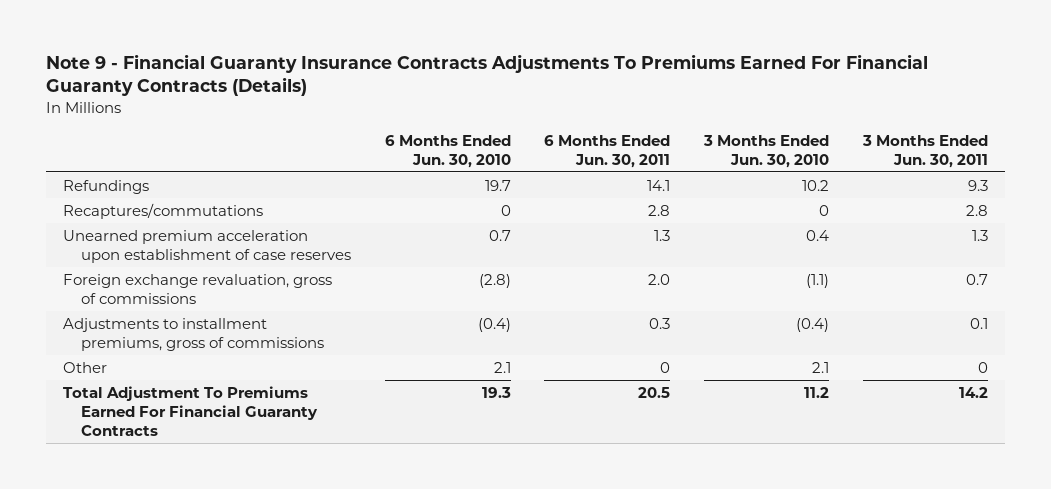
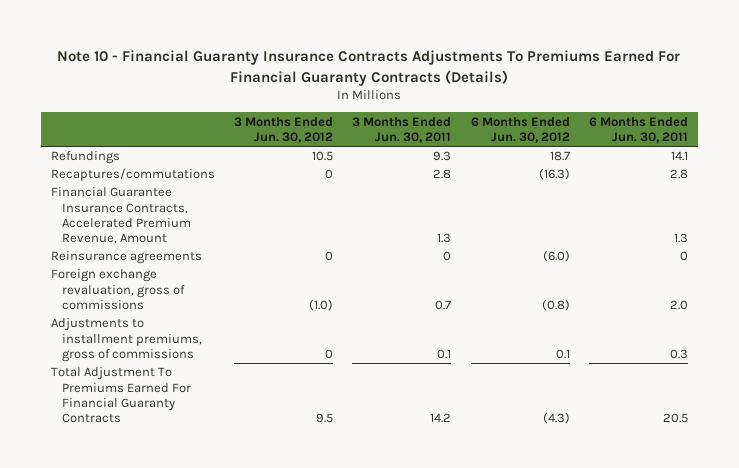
[45,54,928,97] Note 9 - Financial Guaranty Insurance Contracts Adjustments To Premiums Earned For Financial Guaranty Contracts (Details) -> [57,50,681,86] Note 10 - Financial Guaranty Insurance Contracts Adjustments To Premiums Earned For Financial Guaranty Contracts (Details)
[384,134,511,168] 6 Months Ended Jun. 30, 2010 -> none
[703,134,830,168] 3 Months Ended Jun. 30, 2010 -> none
none -> [233,116,333,143] 3 Months Ended Jun. 30, 2012
none -> [470,116,570,143] 6 Months Ended Jun. 30, 2012
[62,229,351,263] Unearned premium acceleration upon establishment of case reserves -> [50,187,191,244] Financial Guarantee Insurance Contracts, Accelerated Premium Revenue, Amount
none -> [50,251,202,265] Reinsurance agreements
[62,361,107,373] Other -> none

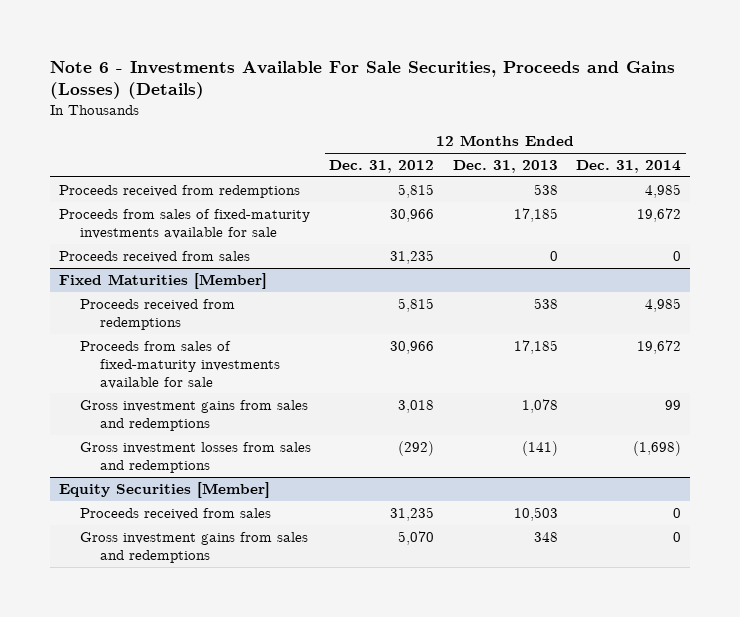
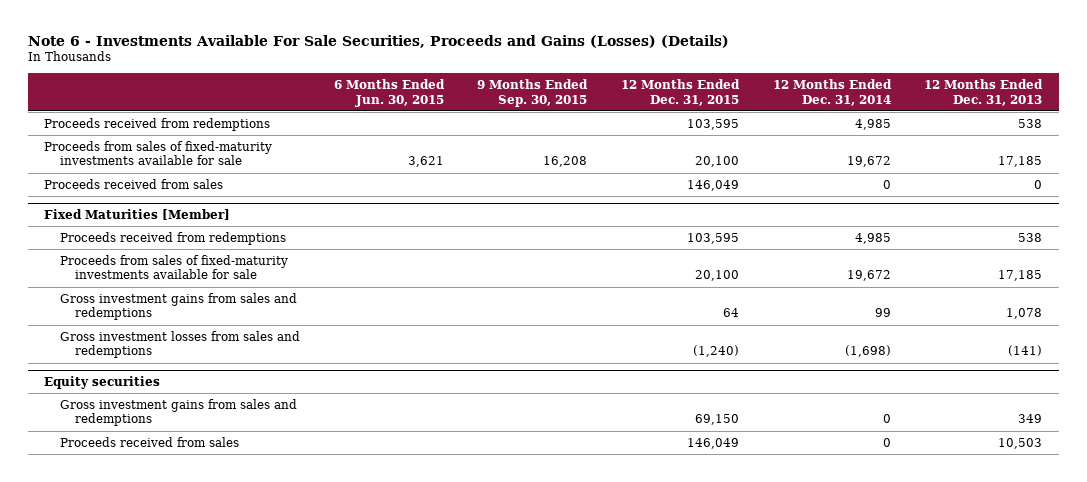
[329,159,435,173] Dec. 31, 2012 -> none
none -> [333,78,445,107] 6 Months Ended Jun. 30, 2015
none -> [477,78,589,107] 9 Months Ended Sep. 30, 2015
none -> [621,78,741,106] 12 Months Ended Dec. 31, 2015
[59,481,271,498] Equity Securities [Member] -> [44,376,161,390] Equity securities
none -> [59,398,297,427] Gross investment gains from sales and redemptions
[79,531,308,563] Gross investment gains from sales and redemptions -> none

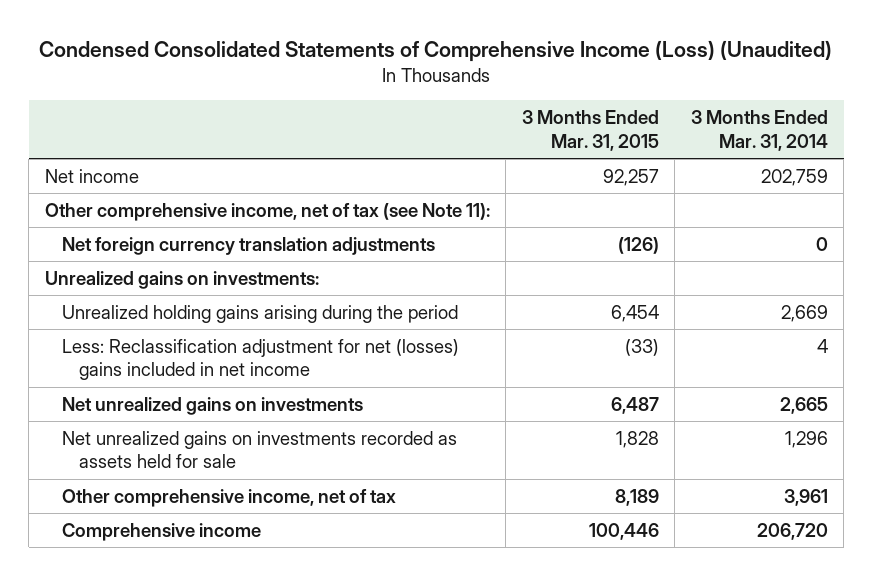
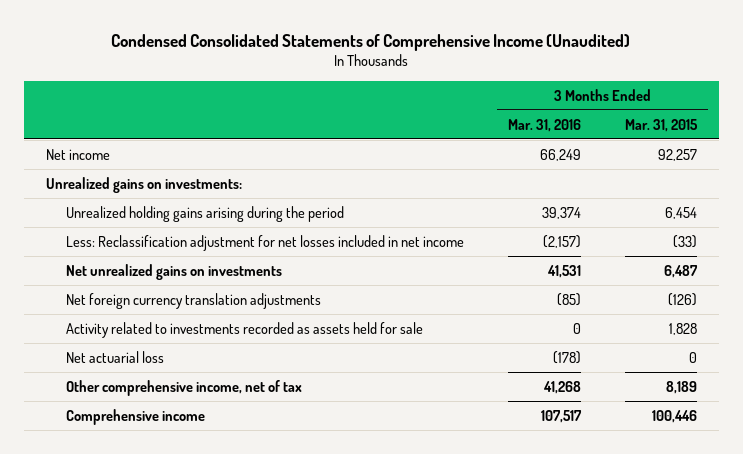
[39,40,833,63] Condensed Consolidated Statements of Comprehensive Income (Loss) (Unaudited) -> [111,33,631,51] Condensed Consolidated Statements of Comprehensive Income (Unaudited)
[690,110,828,151] 3 Months Ended Mar. 31, 2014 -> none
none -> [508,118,582,132] Mar. 31, 2016
[44,202,490,221] Other comprehensive income, net of tax (see Note 11): -> none
[61,338,459,381] Less: Reclassification adjustment for net (losses) gains included in net income -> [66,234,465,251] Less: Reclassification adjustment for net losses included in net income
[61,236,435,255] Net foreign currency translation adjustments -> [66,292,322,309] Net foreign currency translation adjustments
[61,430,457,469] Net unrealized gains on investments recorded as assets held for sale -> [66,321,424,338] Activity related to investments recorded as assets held for sale
none -> [66,350,165,363] Net actuarial loss

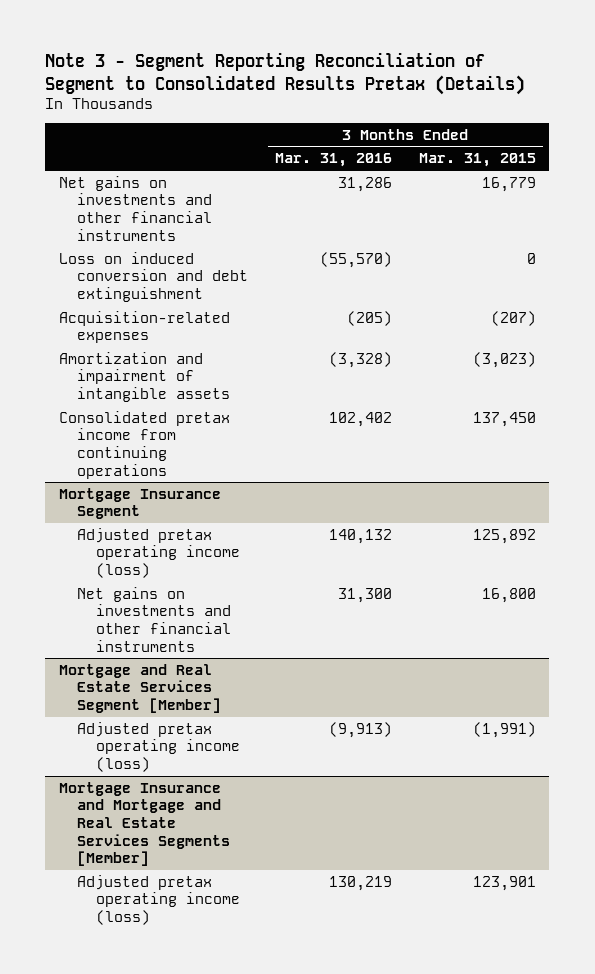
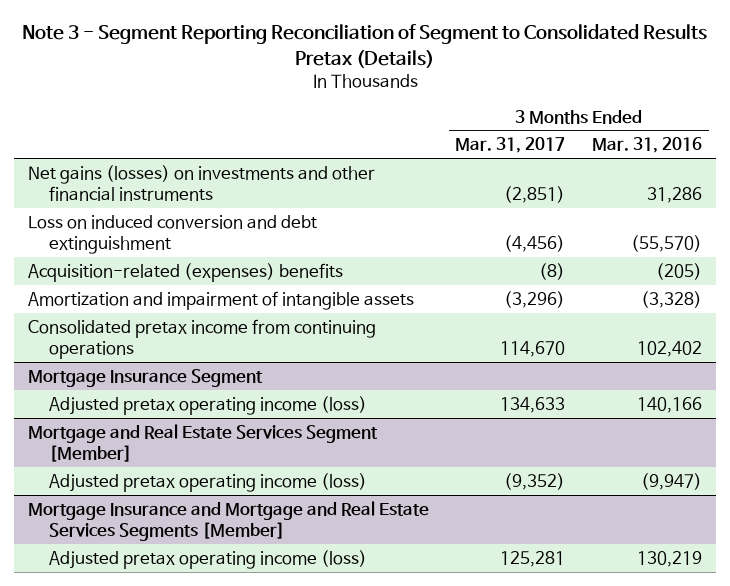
[418,153,536,168] Mar. 31, 2015 -> none
none -> [455,137,566,154] Mar. 31, 2017
[58,175,213,241] Net gains on investments and other financial instruments -> [27,164,375,201] Net gains (losses) on investments and other financial instruments
[58,310,230,344] Acquisition-related expenses -> [27,262,343,282] Acquisition-related (expenses) benefits
[77,586,232,652] Net gains on investments and other financial instruments -> none
[329,528,393,544] 140,132 -> [637,396,703,413] 140,166
[329,721,393,738] (9,913) -> [641,472,703,490] (9,947)

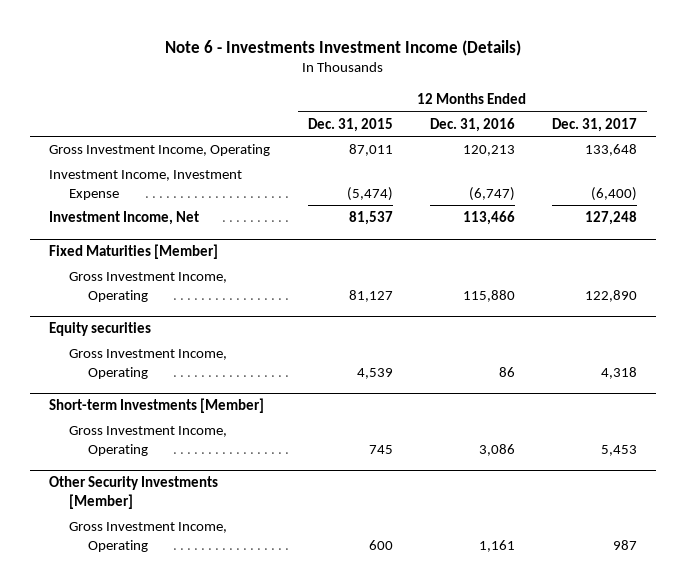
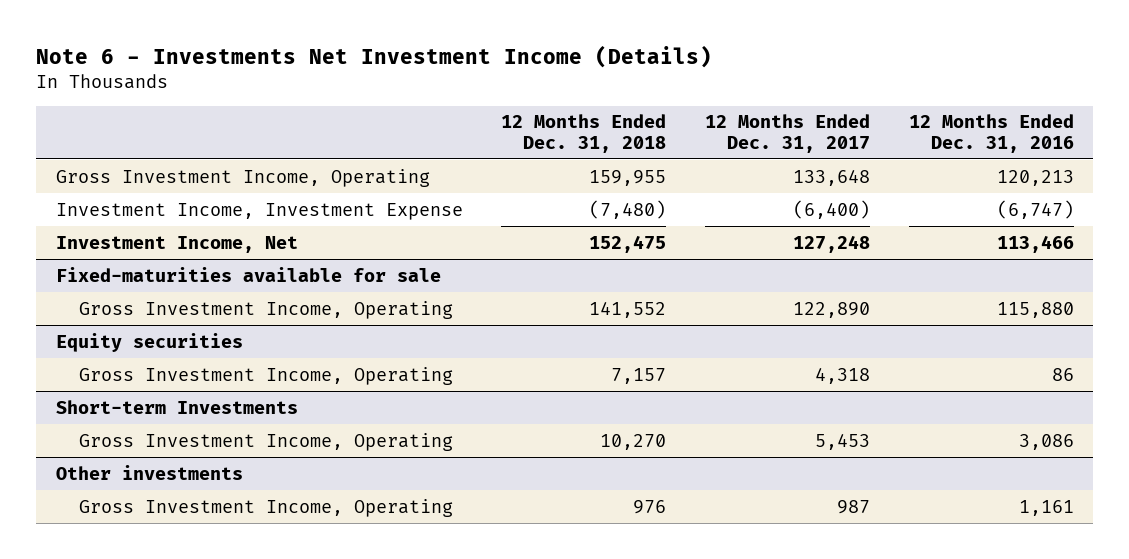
[165,39,522,56] Note 6 - Investments Investment Income (Details) -> [36,45,713,69] Note 6 - Investments Net Investment Income (Details)
[307,117,393,132] Dec. 31, 2015 -> none
none -> [501,114,667,153] 12 Months Ended Dec. 31, 2018
[49,244,219,260] Fixed Maturities [Member] -> [55,266,441,282] Fixed-maturities available for sale
[49,398,265,414] Short-term Investments [Member] -> [55,399,298,414] Short-term Investments
[49,476,219,510] Other Security Investments [Member] -> [55,464,243,480] Other investments

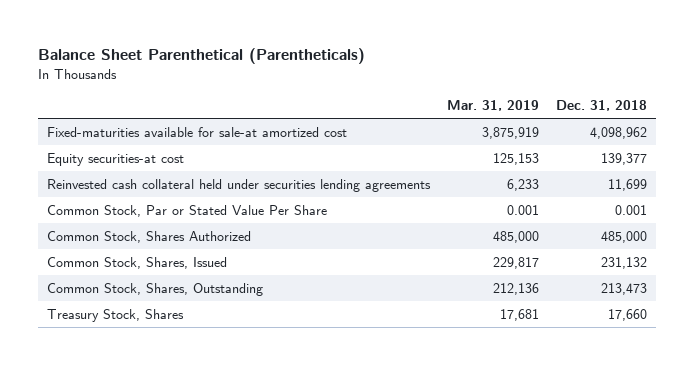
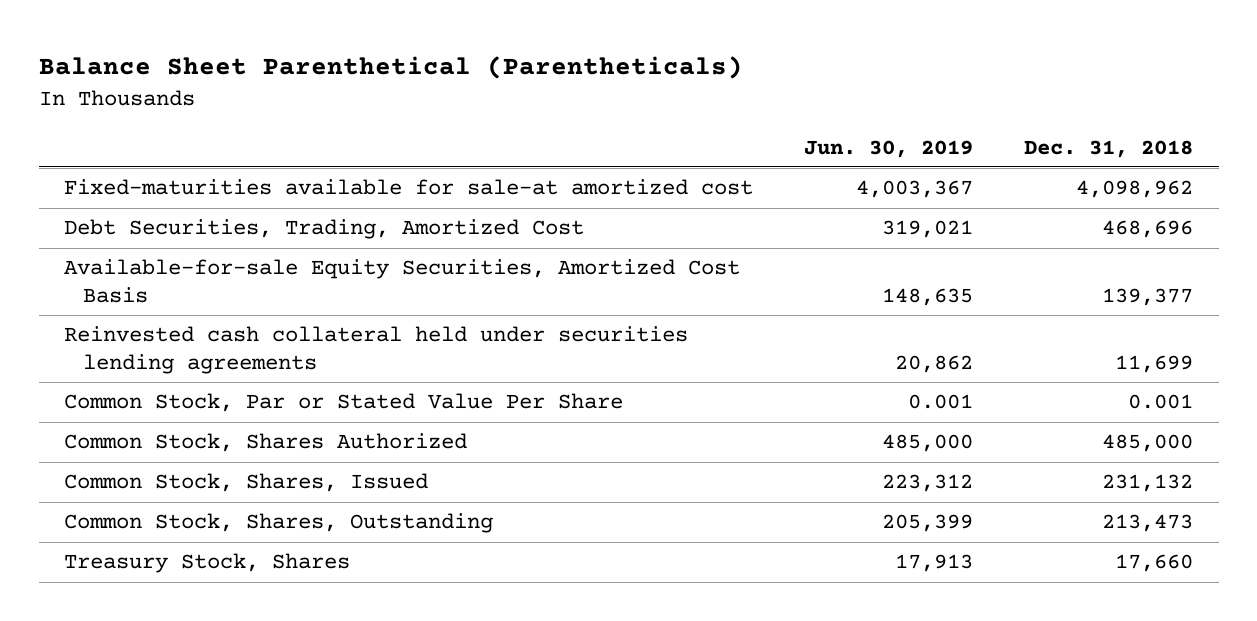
[447,100,540,112] Mar. 31, 2019 -> none
none -> [804,139,974,158] Jun. 30, 2019
none -> [64,219,585,240] Debt Securities, Trading, Amortized Cost
[46,152,184,166] Equity securities-at cost -> [64,259,741,303] Available-for-sale Equity Securities, Amortized Cost Basis

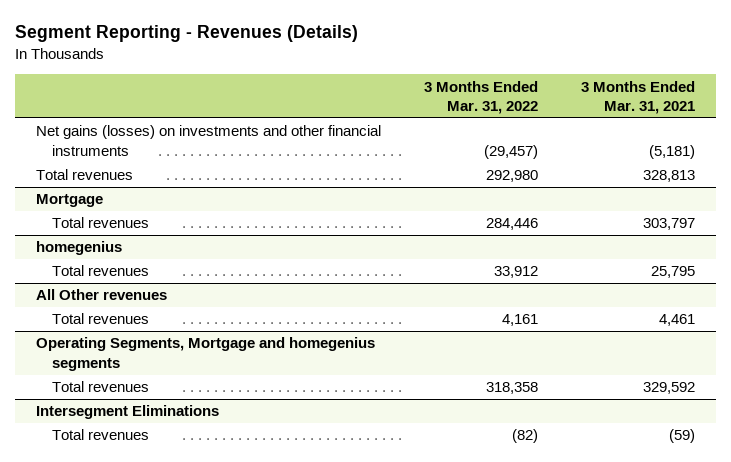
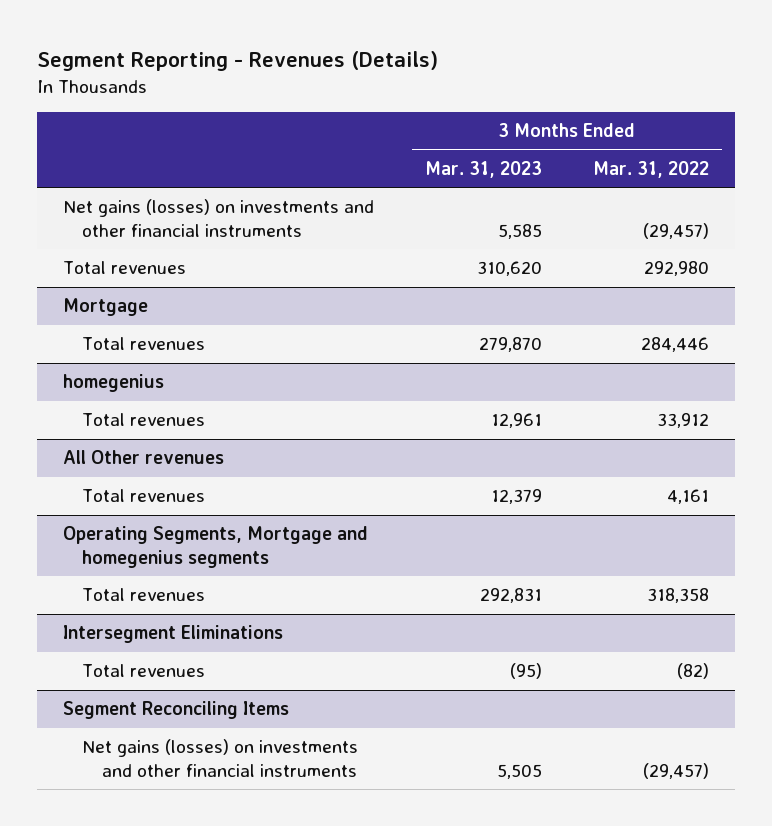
[580,80,695,114] 3 Months Ended Mar. 31, 2021 -> none
none -> [425,161,543,179] Mar. 31, 2023
none -> [63,701,290,720] Segment Reconciling Items
none -> [82,739,359,777] Net gains (losses) on investments and other financial instruments

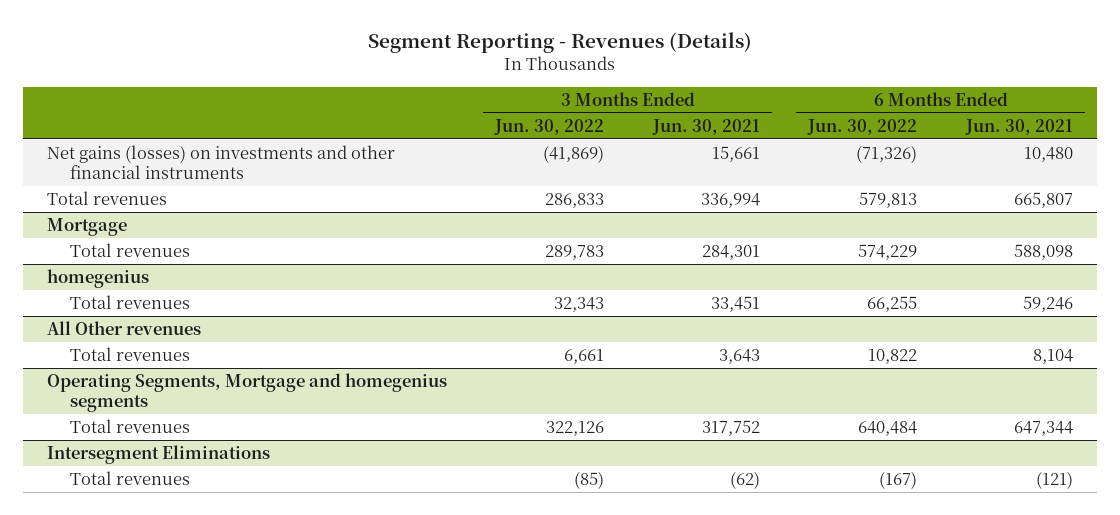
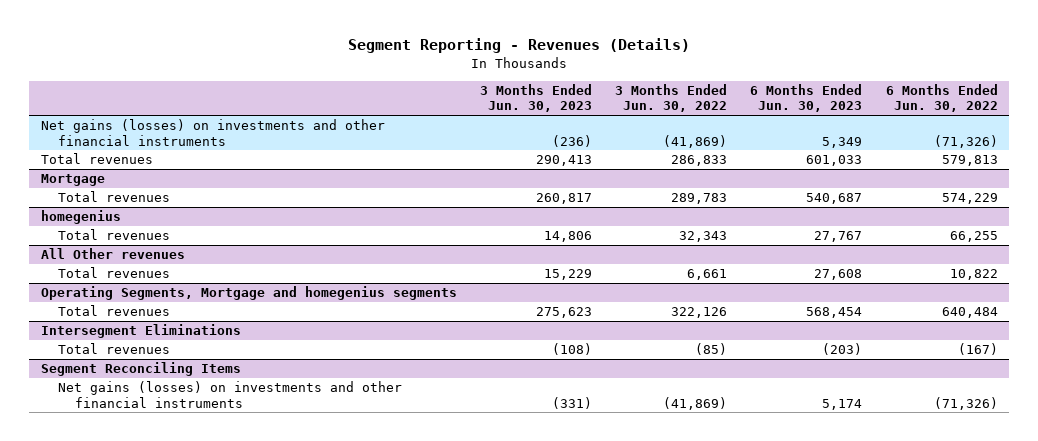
[651,118,760,135] Jun. 30, 2021 -> none
[964,118,1073,135] Jun. 30, 2021 -> none
none -> [479,84,592,113] 3 Months Ended Jun. 30, 2023
none -> [750,84,863,113] 6 Months Ended Jun. 30, 2023
none -> [40,362,241,377] Segment Reconciling Items
none -> [58,381,403,408] Net gains (losses) on investments and other financial instruments

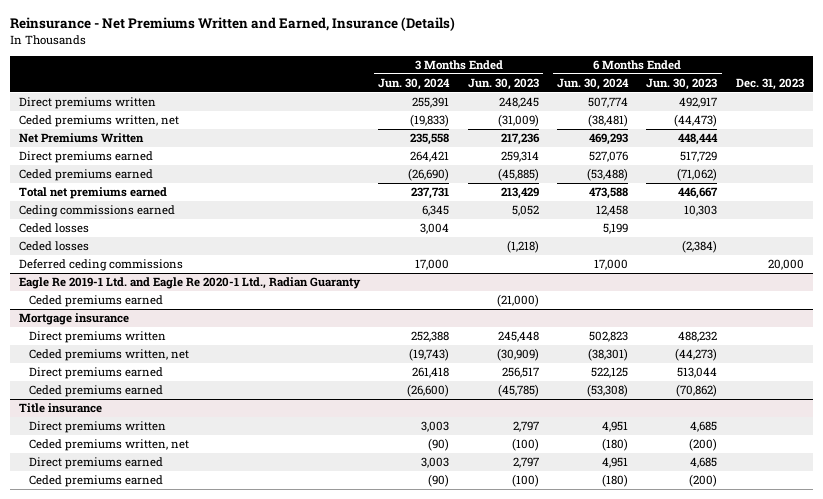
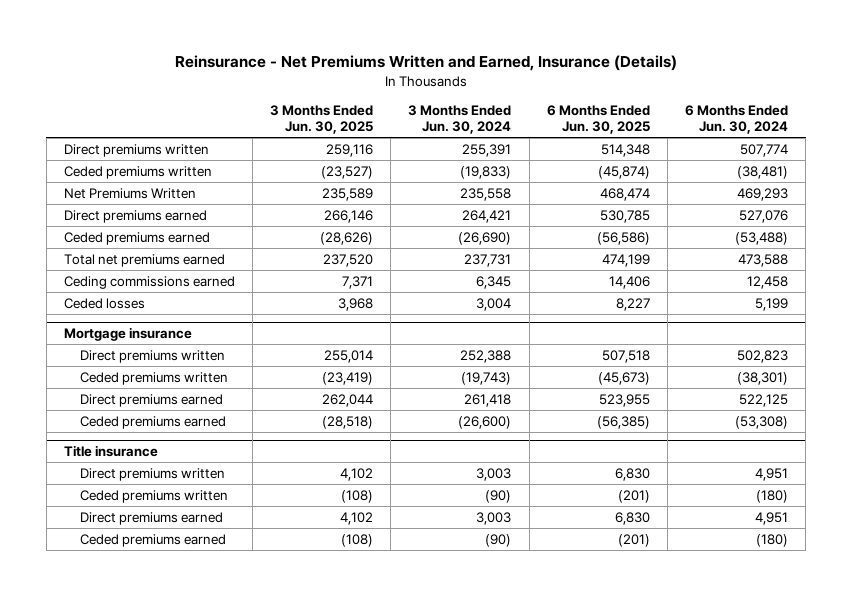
[467,78,539,91] Jun. 30, 2023 -> none
[646,78,718,91] Jun. 30, 2023 -> none
[735,78,804,91] Dec. 31, 2023 -> none
none -> [270,105,374,135] 3 Months Ended Jun. 30, 2025
none -> [546,105,650,135] 6 Months Ended Jun. 30, 2025
[19,115,180,128] Ceded premiums written, net -> [63,165,212,179] Ceded premiums written
[19,241,90,252] Ceded losses -> none
[19,259,184,272] Deferred ceding commissions -> none
[19,277,362,290] Eagle Re 2019-1 Ltd. and Eagle Re 2020-1 Ltd., Radian Guaranty -> none
[28,295,163,308] Ceded premiums earned -> none
[28,349,189,362] Ceded premiums written, net -> [80,371,229,385] Ceded premiums written
[28,439,189,452] Ceded premiums written, net -> [80,489,229,503] Ceded premiums written

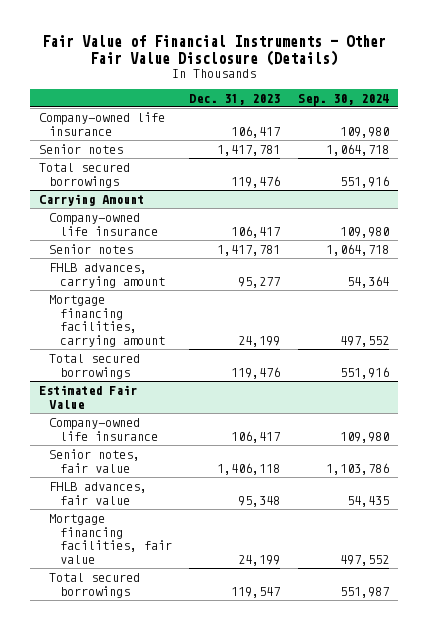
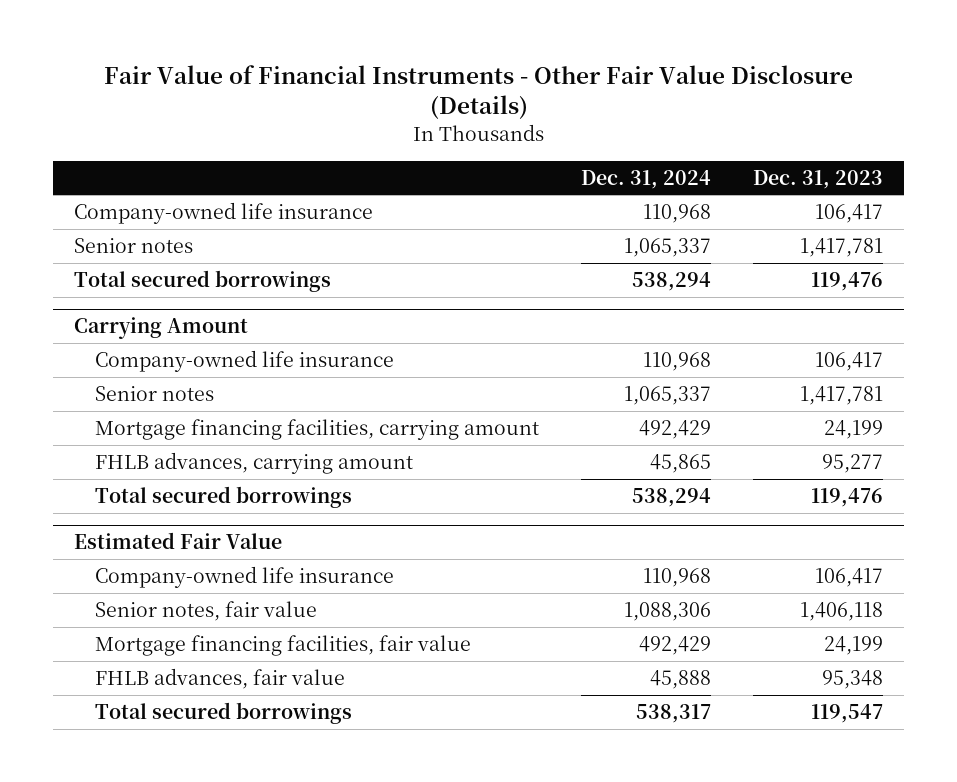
[297,93,389,106] Sep. 30, 2024 -> none
none -> [580,169,711,189] Dec. 31, 2024
[49,262,165,288] FHLB advances, carrying amount -> [94,451,413,474] FHLB advances, carrying amount
[49,481,148,505] FHLB advances, fair value -> [94,667,345,689] FHLB advances, fair value

